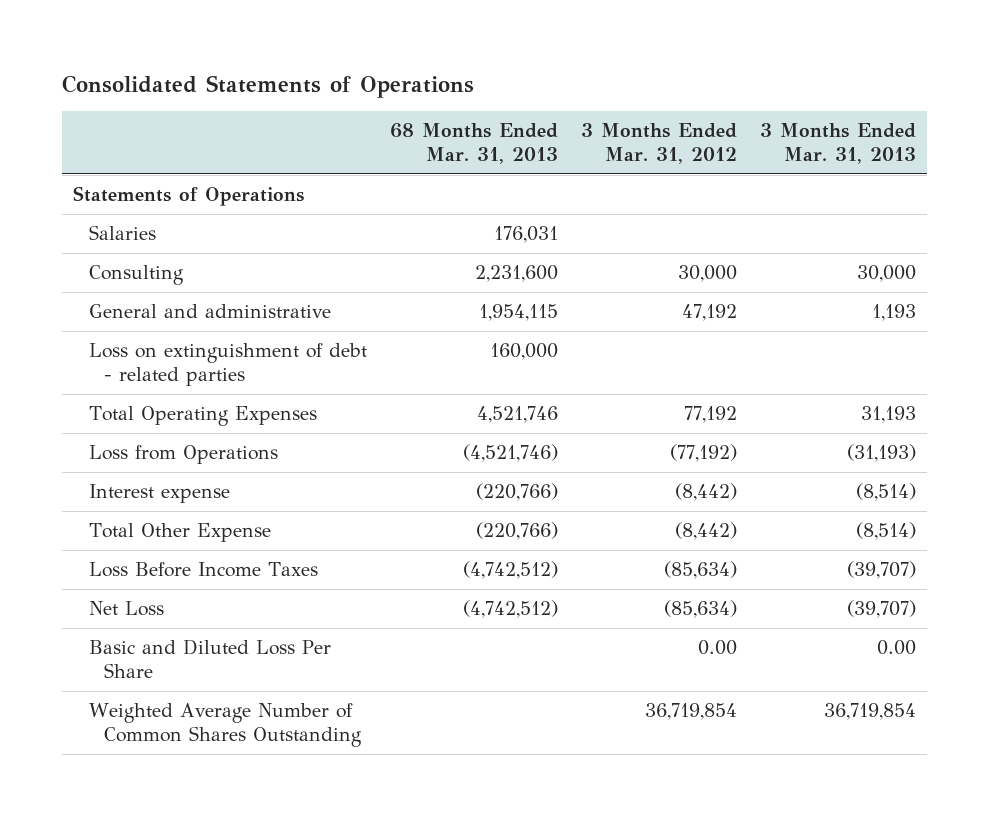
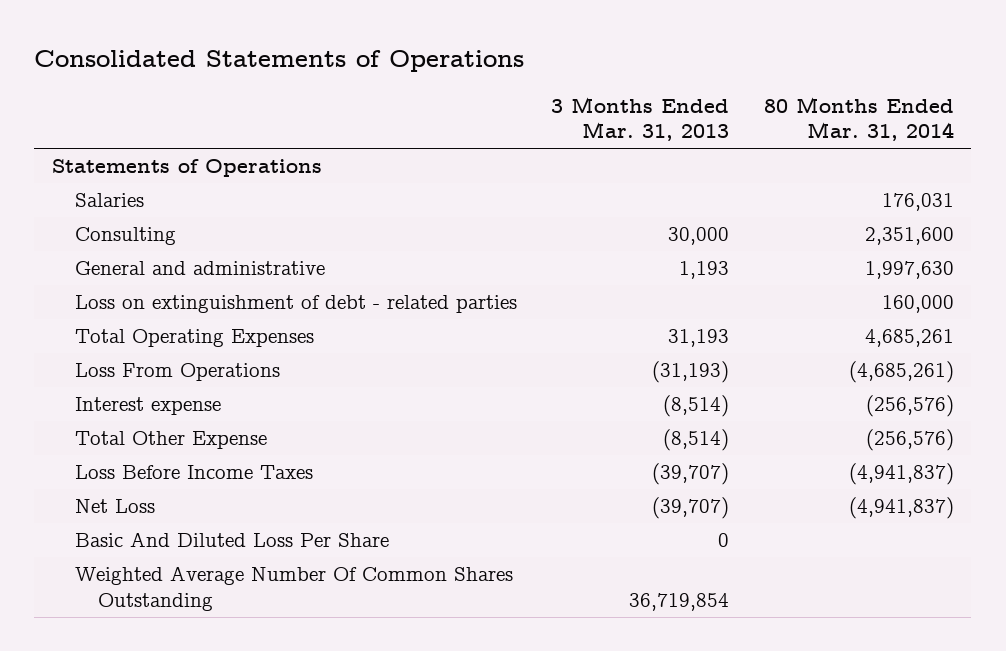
[389,123,558,165] 68 Months Ended Mar. 31, 2013 -> none
[580,123,737,165] 3 Months Ended Mar. 31, 2012 -> none
none -> [763,96,954,142] 80 Months Ended Mar. 31, 2014
[88,445,278,465] Loss from Operations -> [74,363,280,382] Loss From Operations
[88,639,331,678] Basic and Diluted Loss Per Share -> [74,532,389,548] Basic And Diluted Loss Per Share
[876,640,916,656] 0.00 -> [718,533,730,548] 0
[88,703,363,747] Weighted Average Number of Common Shares Outstanding -> [74,566,513,612] Weighted Average Number Of Common Shares Outstanding

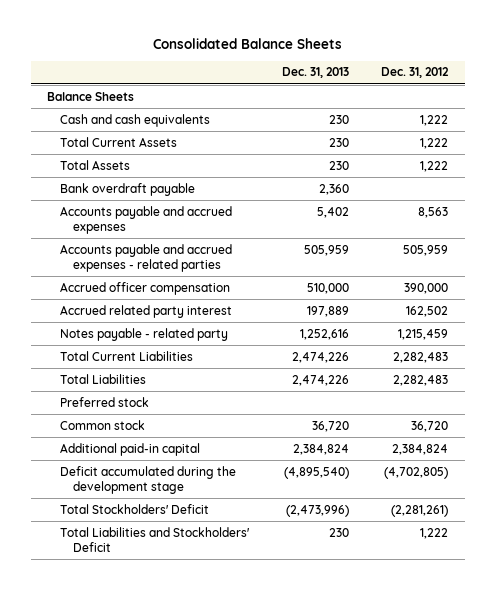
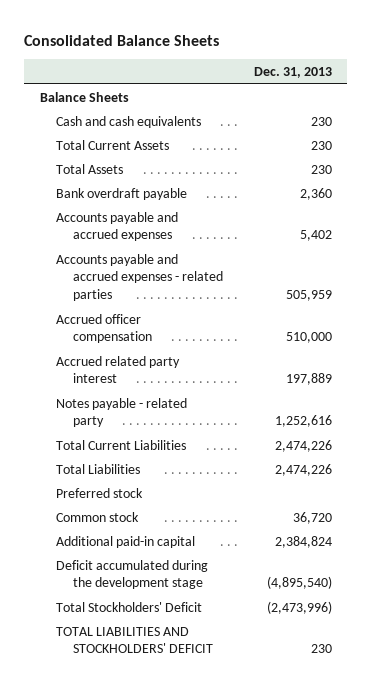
[381,67,450,79] Dec. 31, 2012 -> none
[59,526,249,552] Total Liabilities and Stockholders' Deficit -> [56,626,213,654] TOTAL LIABILITIES AND STOCKHOLDERS' DEFICIT

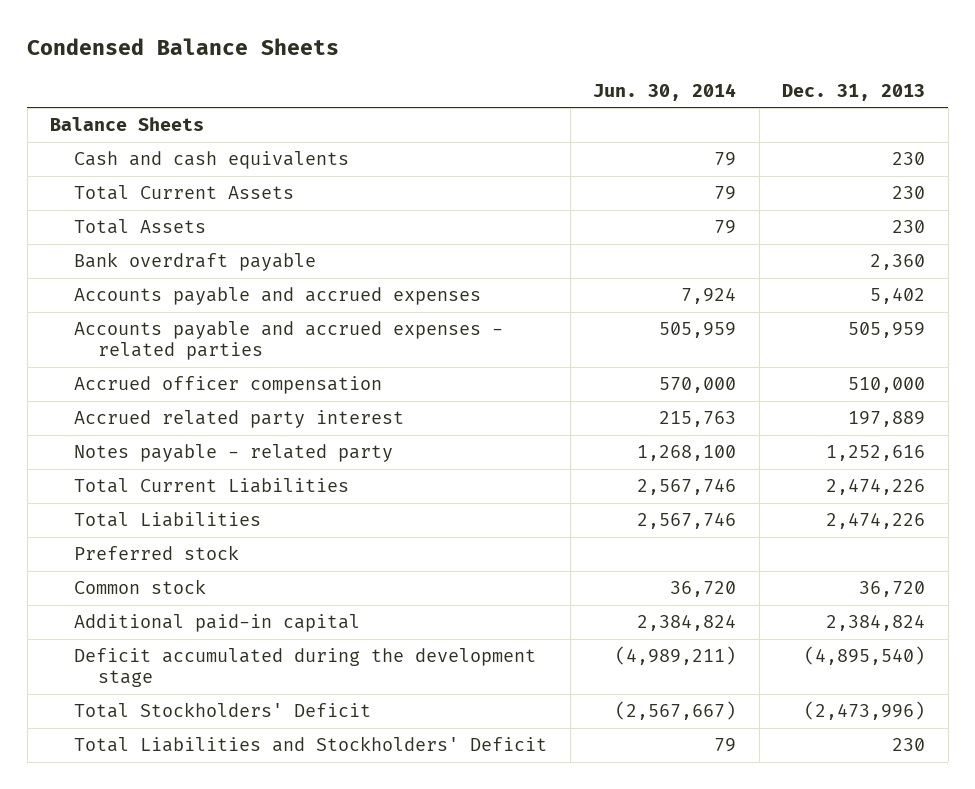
[24,34,220,46] Consolidated Balance Sheets -> [27,38,340,56] Condensed Balance Sheets
none -> [593,82,737,101] Jun. 30, 2014
[56,626,213,654] TOTAL LIABILITIES AND STOCKHOLDERS' DEFICIT -> [74,736,548,753] Total Liabilities and Stockholders' Deficit

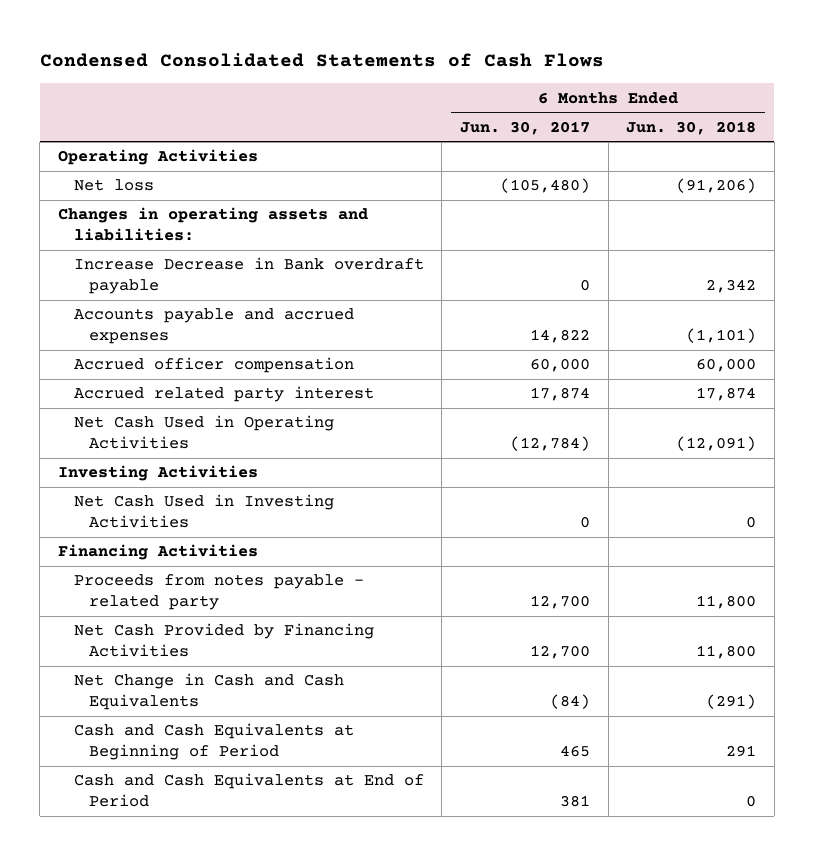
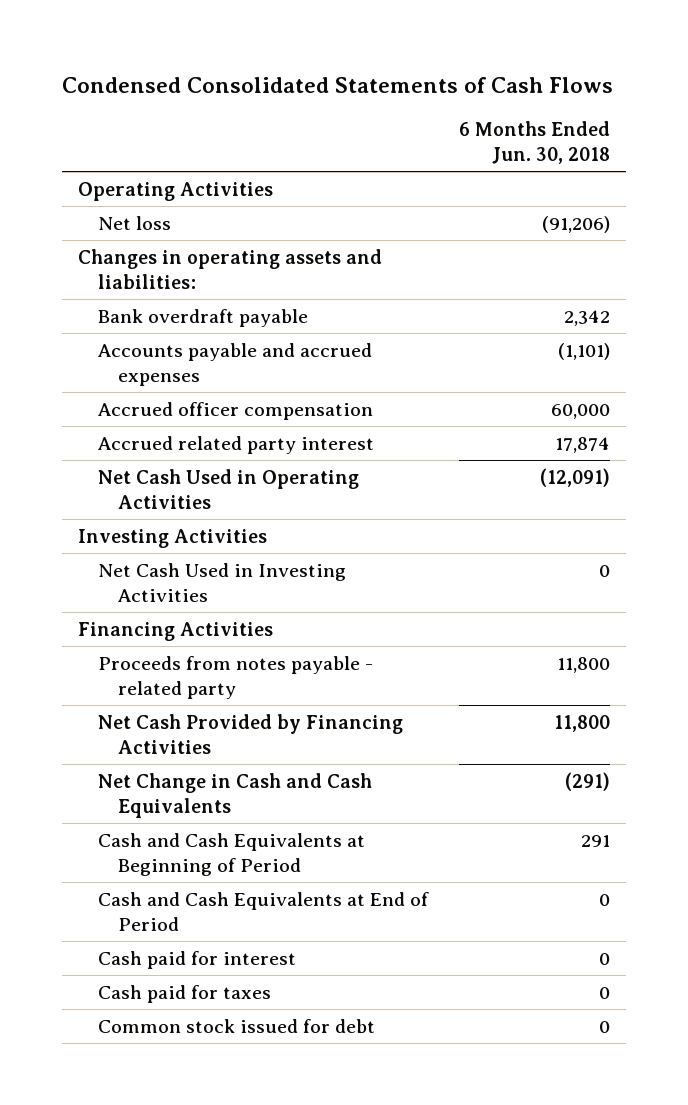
[460,120,591,135] Jun. 30, 2017 -> none
[73,257,424,295] Increase Decrease in Bank overdraft payable -> [97,308,308,327] Bank overdraft payable
none -> [97,950,296,969] Cash paid for interest
none -> [97,984,271,1003] Cash paid for taxes
none -> [97,1018,375,1033] Common stock issued for debt

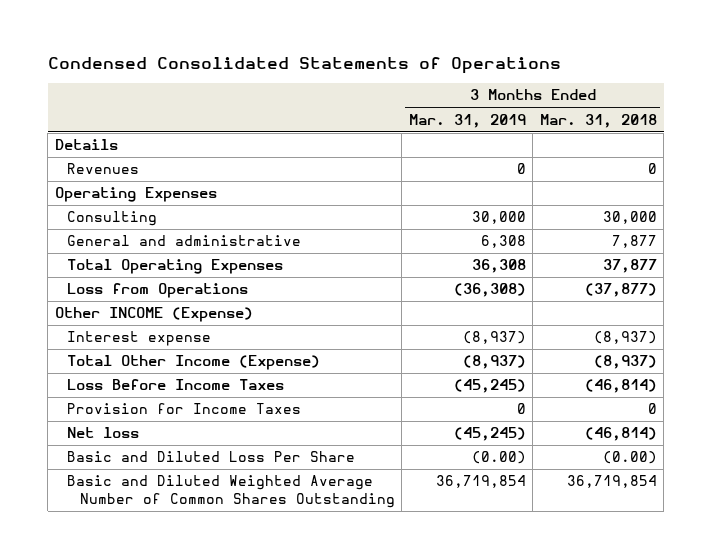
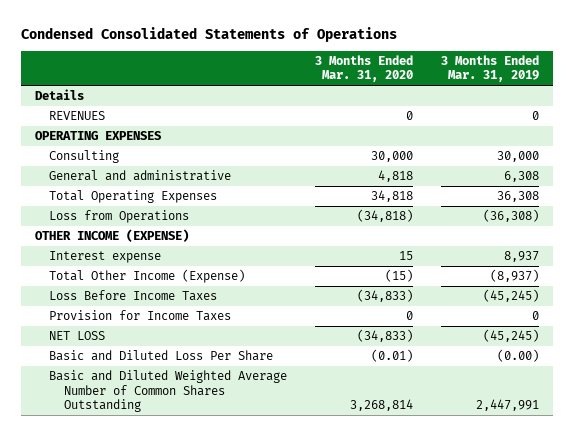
[539,113,657,128] Mar. 31, 2018 -> none
none -> [315,54,414,83] 3 Months Ended Mar. 31, 2020
[67,163,140,175] Revenues -> [49,111,106,121] REVENUES
[54,187,217,203] Operating Expenses -> [34,131,161,141] OPERATING EXPENSES
[54,307,253,323] Other INCOME (Expense) -> [34,229,189,243] OTHER INCOME (EXPENSE)
[462,331,526,345] (8,937) -> [504,251,540,263] 8,937
[67,427,140,439] Net loss -> [49,331,106,341] NET LOSS
[435,475,526,489] 36,719,854 -> [476,399,540,412] 2,447,991

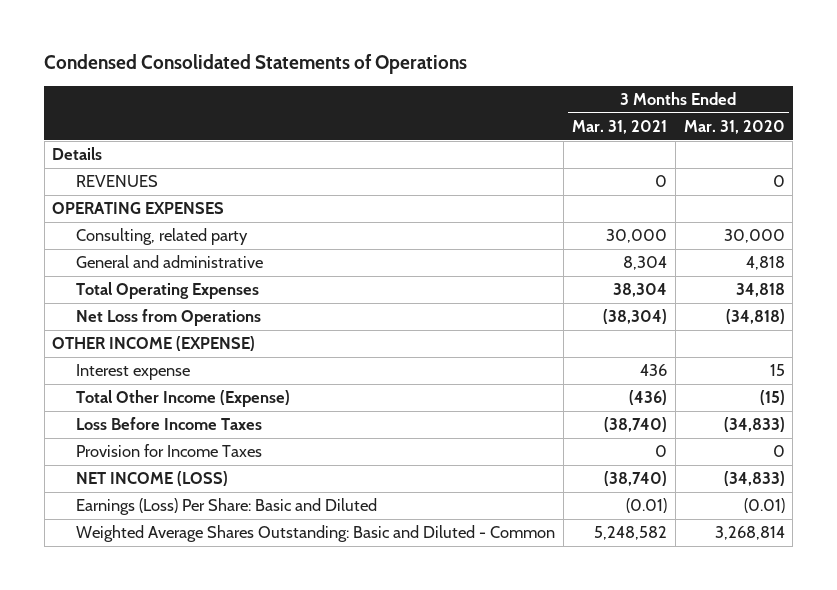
[441,54,540,83] 3 Months Ended Mar. 31, 2019 -> none
none -> [571,119,667,134] Mar. 31, 2021
[49,150,120,164] Consulting -> [76,228,249,246] Consulting, related party
[49,210,190,224] Loss from Operations -> [76,309,262,327] Net Loss from Operations
[49,331,106,341] NET LOSS -> [76,471,229,487] NET INCOME (LOSS)
[49,350,274,362] Basic and Diluted Loss Per Share -> [76,498,378,516] Earnings (Loss) Per Share: Basic and Diluted
[49,370,288,413] Basic and Diluted Weighted Average Number of Common Shares Outstanding -> [76,525,556,543] Weighted Average Shares Outstanding: Basic and Diluted - Common

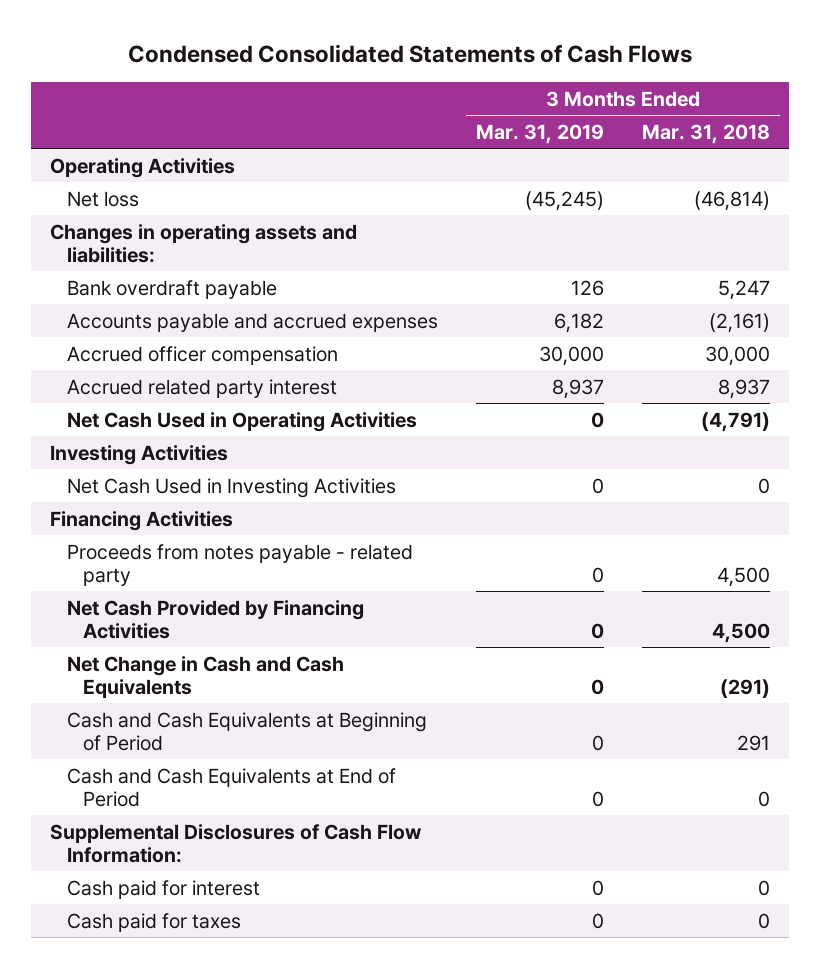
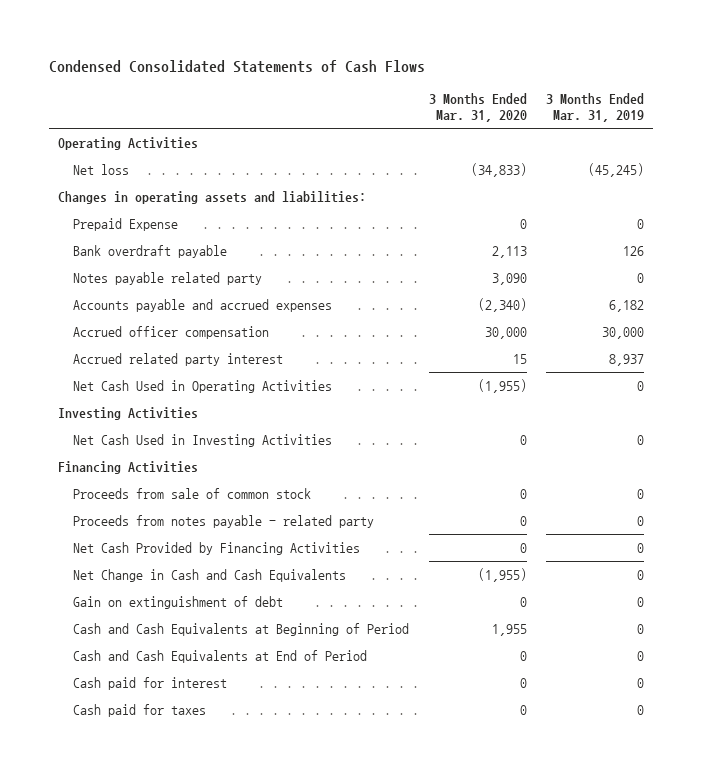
[642,123,771,144] Mar. 31, 2018 -> none
none -> [428,92,527,122] 3 Months Ended Mar. 31, 2020
none -> [73,218,179,232] Prepaid Expense
none -> [73,272,263,286] Notes payable related party
none -> [73,488,312,500] Proceeds from sale of common stock
none -> [73,596,284,610] Gain on extinguishment of debt
[50,823,423,863] Supplemental Disclosures of Cash Flow Information: -> none

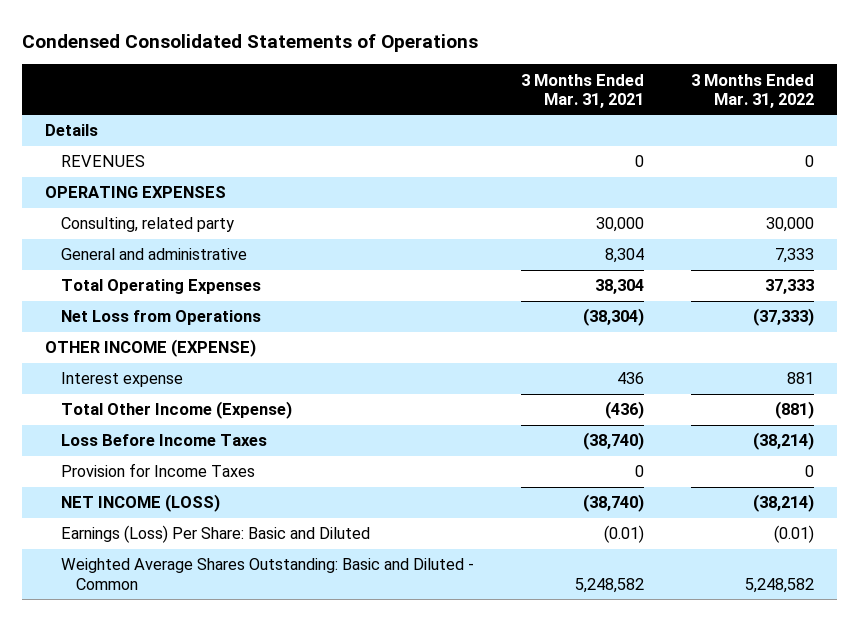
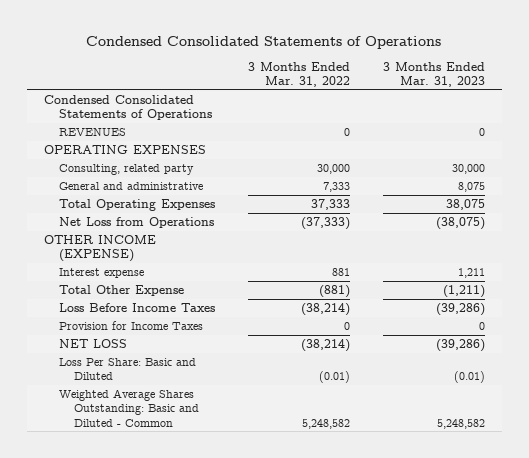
[520,73,644,108] 3 Months Ended Mar. 31, 2021 -> none
none -> [383,61,486,88] 3 Months Ended Mar. 31, 2023
[45,124,99,137] Details -> none
none -> [43,95,212,121] Condensed Consolidated Statements of Operations
[60,401,292,420] Total Other Income (Expense) -> [58,285,184,297] Total Other Expense
[60,494,220,513] NET INCOME (LOSS) -> [58,339,127,349] NET LOSS
[60,525,370,544] Earnings (Loss) Per Share: Basic and Diluted -> [58,358,196,381] Loss Per Share: Basic and Diluted

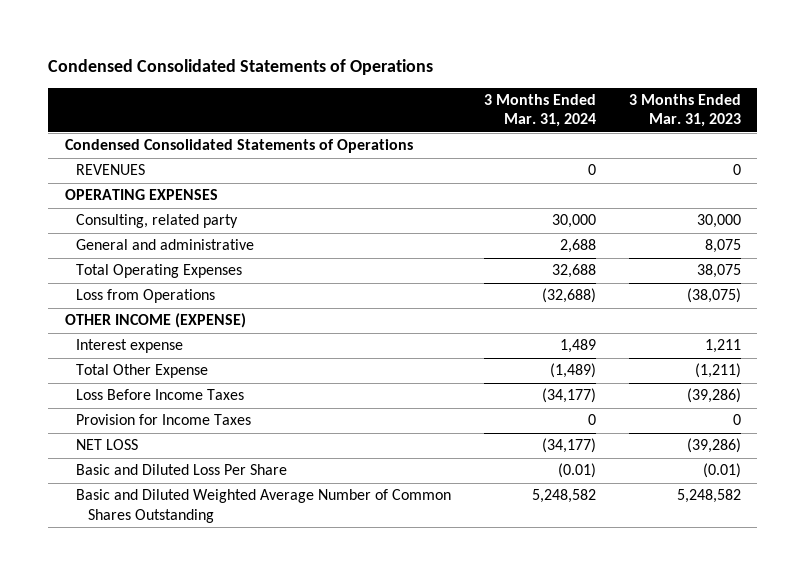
[247,61,350,88] 3 Months Ended Mar. 31, 2022 -> none
none -> [483,94,596,128] 3 Months Ended Mar. 31, 2024
[58,217,214,229] Net Loss from Operations -> [76,289,216,304] Loss from Operations
[58,358,196,381] Loss Per Share: Basic and Diluted -> [76,464,288,476] Basic and Diluted Loss Per Share
[58,389,200,427] Weighted Average Shares Outstanding: Basic and Diluted - Common -> [76,489,452,523] Basic and Diluted Weighted Average Number of Common Shares Outstanding

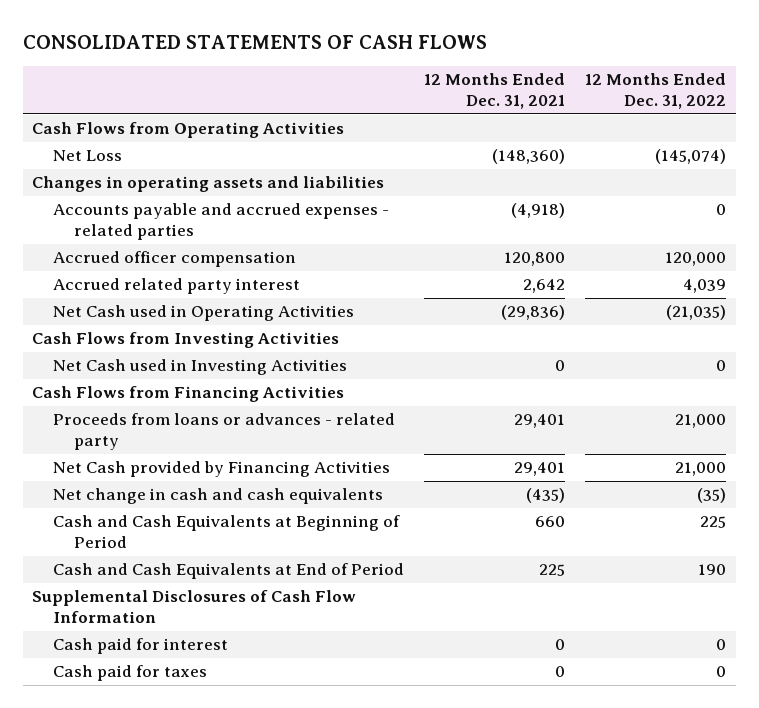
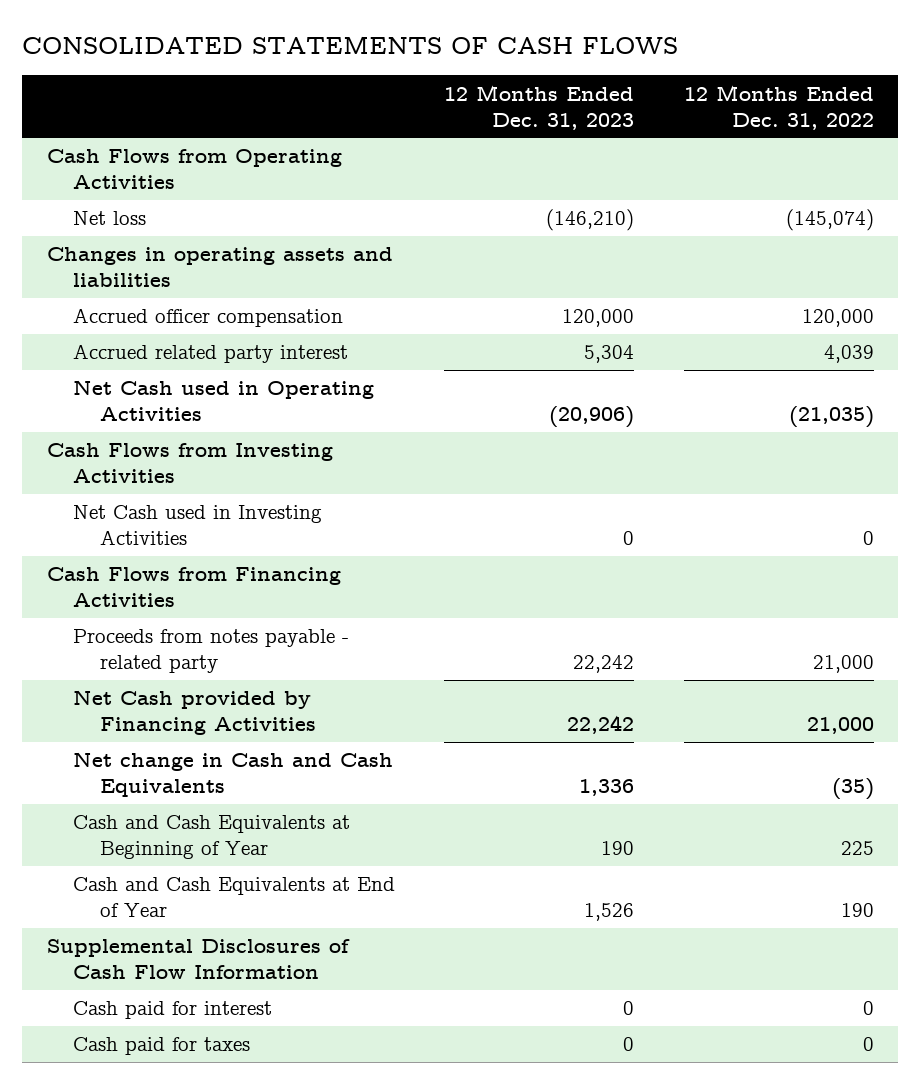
[424,73,566,110] 12 Months Ended Dec. 31, 2021 -> none
none -> [444,84,635,130] 12 Months Ended Dec. 31, 2023
[53,150,123,162] Net Loss -> [73,211,147,226] Net loss
[53,203,390,241] Accounts payable and accrued expenses - related parties -> none
[53,413,396,451] Proceeds from loans or advances - related party -> [73,629,350,674] Proceeds from notes payable - related party
[53,488,384,505] Net change in cash and cash equivalents -> [73,752,394,798] Net change in Cash and Cash Equivalents
[53,515,401,549] Cash and Cash Equivalents at Beginning of Period -> [73,815,351,860] Cash and Cash Equivalents at Beginning of Year
[53,563,405,580] Cash and Cash Equivalents at End of Period -> [73,877,396,918] Cash and Cash Equivalents at End of Year

